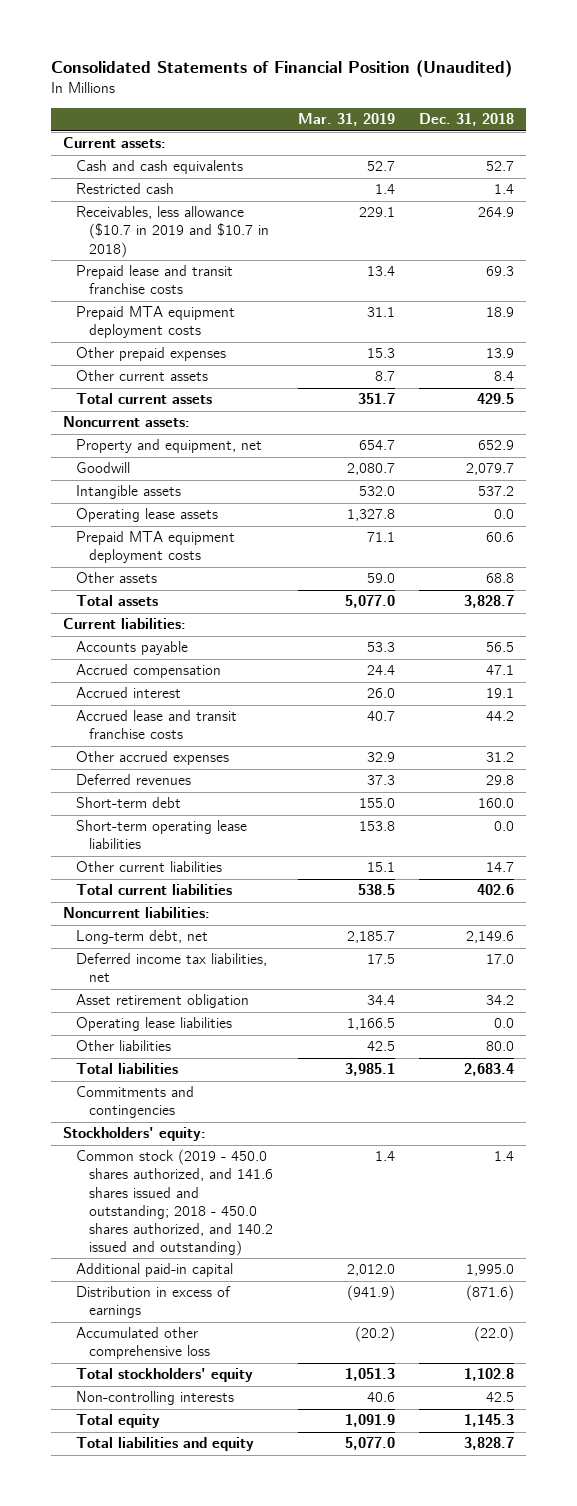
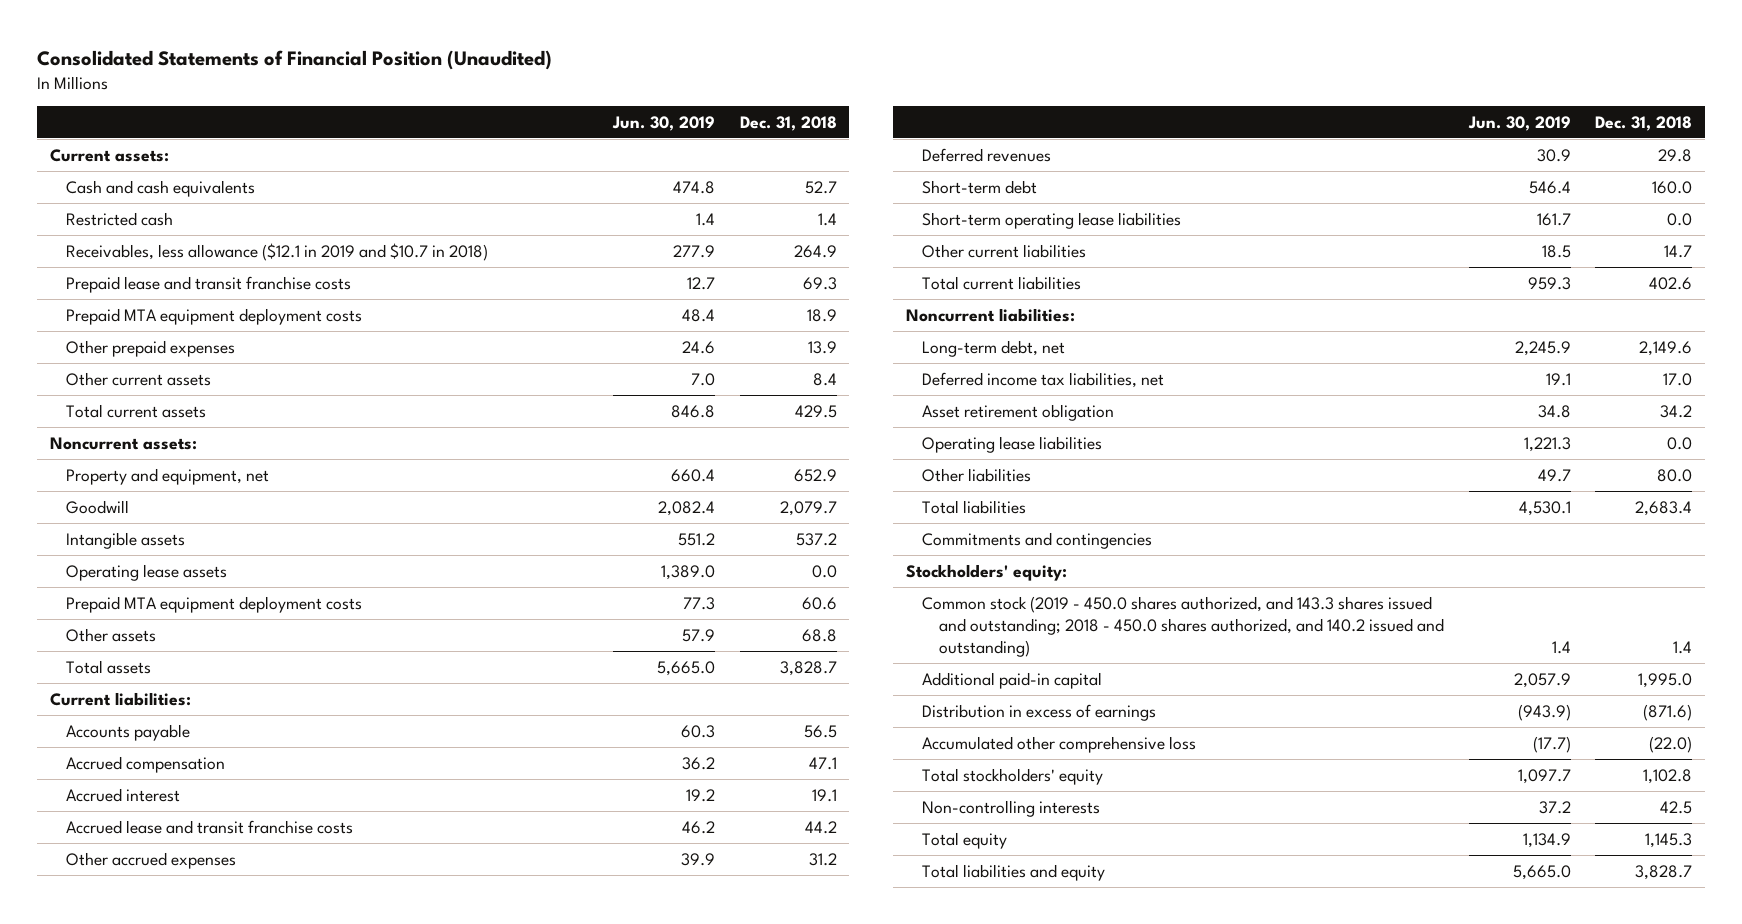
[297,113,395,127] Mar. 31, 2019 -> none
none -> [611,115,715,131] Jun. 30, 2019
[76,206,270,258] Receivables, less allowance ($10.7 in 2019 and $10.7 in 2018) -> [66,242,489,261] Receivables, less allowance ($12.1 in 2019 and $10.7 in 2018)
[76,1149,274,1256] Common stock (2019 - 450.0 shares authorized, and 141.6 shares issued and outstanding; 2018 - 450.0 shares authorized, and 140.2 issued and outstanding) -> [922,595,1444,657] Common stock (2019 - 450.0 shares authorized, and 143.3 shares issued and outstanding; 2018 - 450.0 shares authorized, and 140.2 issued and outstanding)

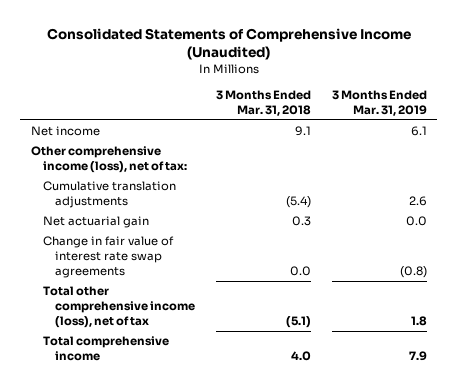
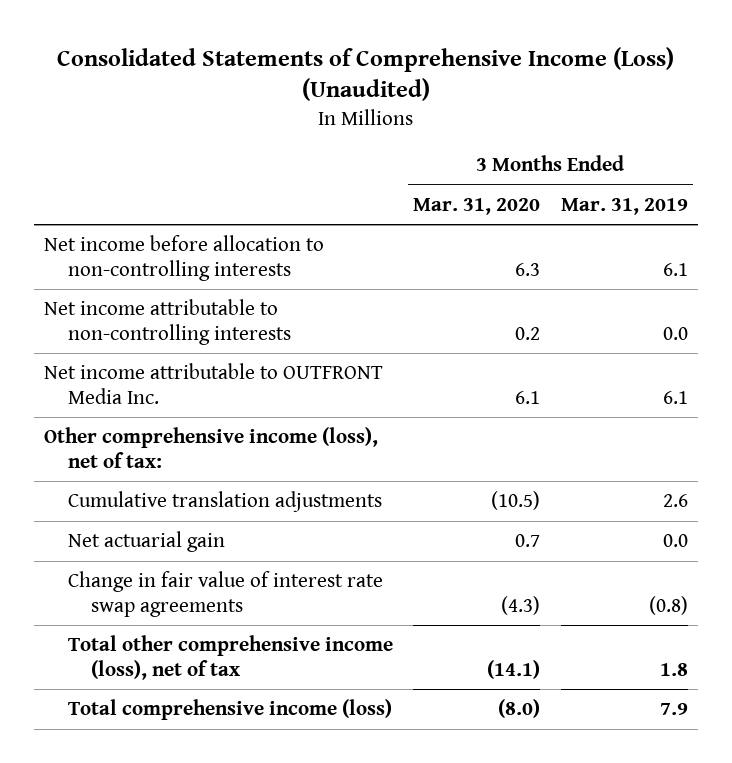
[46,27,411,60] Consolidated Statements of Comprehensive Income (Unaudited) -> [56,46,674,102] Consolidated Statements of Comprehensive Income (Loss) (Unaudited)
[216,89,312,116] 3 Months Ended Mar. 31, 2018 -> none
none -> [413,198,541,216] Mar. 31, 2020
none -> [44,235,325,281] Net income before allocation to non-controlling interests
none -> [44,299,291,345] Net income attributable to non-controlling interests
[30,126,100,137] Net income -> [44,363,384,404] Net income attributable to OUTFRONT Media Inc.
[43,336,170,362] Total comprehensive income -> [67,699,392,721] Total comprehensive income (loss)

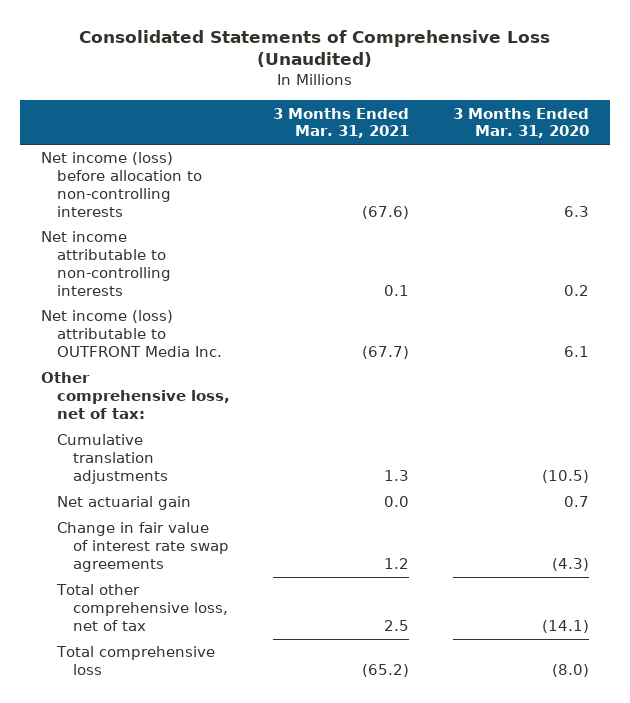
[56,46,674,102] Consolidated Statements of Comprehensive Income (Loss) (Unaudited) -> [78,29,550,68] Consolidated Statements of Comprehensive Loss (Unaudited)
[560,198,688,216] Mar. 31, 2019 -> none
none -> [273,107,410,139] 3 Months Ended Mar. 31, 2021
[44,235,325,281] Net income before allocation to non-controlling interests -> [41,152,203,217] Net income (loss) before allocation to non-controlling interests
[44,363,384,404] Net income attributable to OUTFRONT Media Inc. -> [41,310,223,358] Net income (loss) attributable to OUTFRONT Media Inc.
[44,427,379,468] Other comprehensive income (loss), net of tax: -> [41,372,231,420] Other comprehensive loss, net of tax:
[67,635,393,680] Total other comprehensive income (loss), net of tax -> [56,584,229,632] Total other comprehensive loss, net of tax
[67,699,392,721] Total comprehensive income (loss) -> [56,646,216,676] Total comprehensive loss

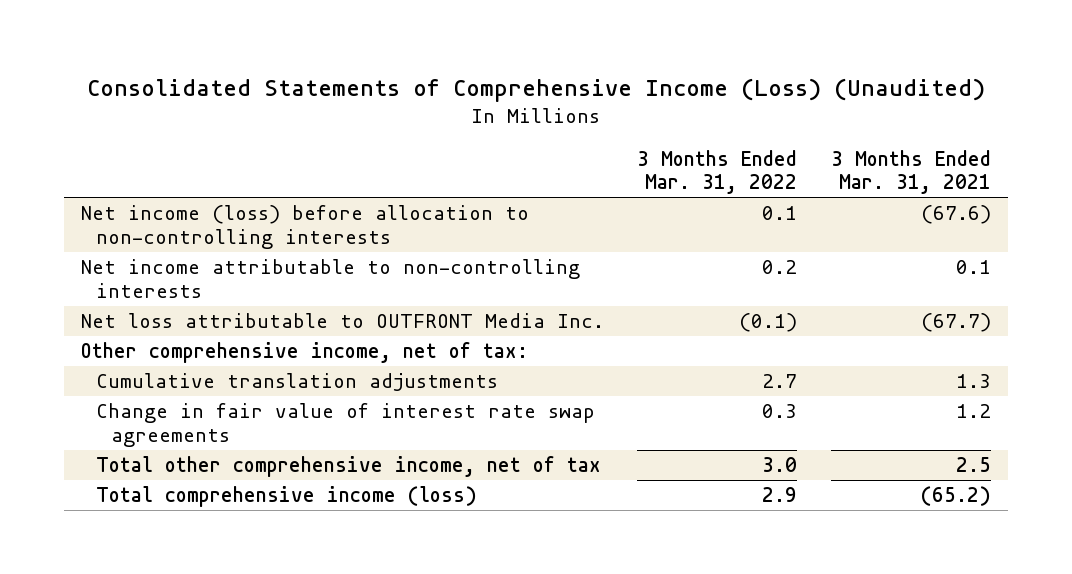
[78,29,550,68] Consolidated Statements of Comprehensive Loss (Unaudited) -> [86,77,985,102] Consolidated Statements of Comprehensive Income (Loss) (Unaudited)
[452,107,589,139] 3 Months Ended Mar. 31, 2020 -> none
none -> [637,149,798,195] 3 Months Ended Mar. 31, 2022
[41,310,223,358] Net income (loss) attributable to OUTFRONT Media Inc. -> [80,313,604,329] Net loss attributable to OUTFRONT Media Inc.
[41,372,231,420] Other comprehensive loss, net of tax: -> [80,342,528,364] Other comprehensive income, net of tax:
[57,496,192,511] Net actuarial gain -> none
[56,584,229,632] Total other comprehensive loss, net of tax -> [95,456,601,478] Total other comprehensive income, net of tax
[56,646,216,676] Total comprehensive loss -> [95,486,477,508] Total comprehensive income (loss)

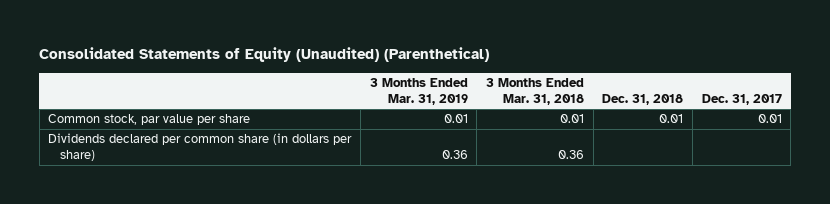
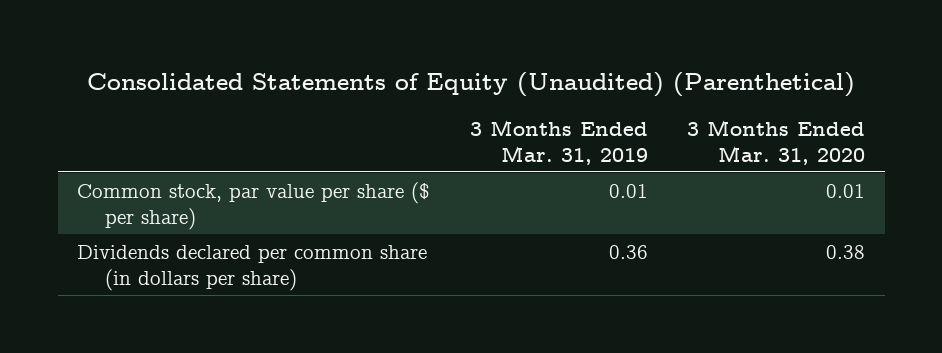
[486,77,585,105] 3 Months Ended Mar. 31, 2018 -> none
[602,93,684,105] Dec. 31, 2018 -> none
[701,93,782,105] Dec. 31, 2017 -> none
none -> [687,119,866,165] 3 Months Ended Mar. 31, 2020
[48,114,251,126] Common stock, par value per share -> [77,181,431,230] Common stock, par value per share ($ per share)

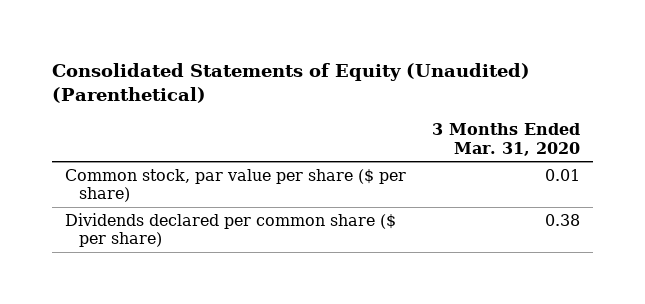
[469,119,648,165] 3 Months Ended Mar. 31, 2019 -> none
[77,244,428,291] Dividends declared per common share (in dollars per share) -> [65,212,397,248] Dividends declared per common share ($ per share)

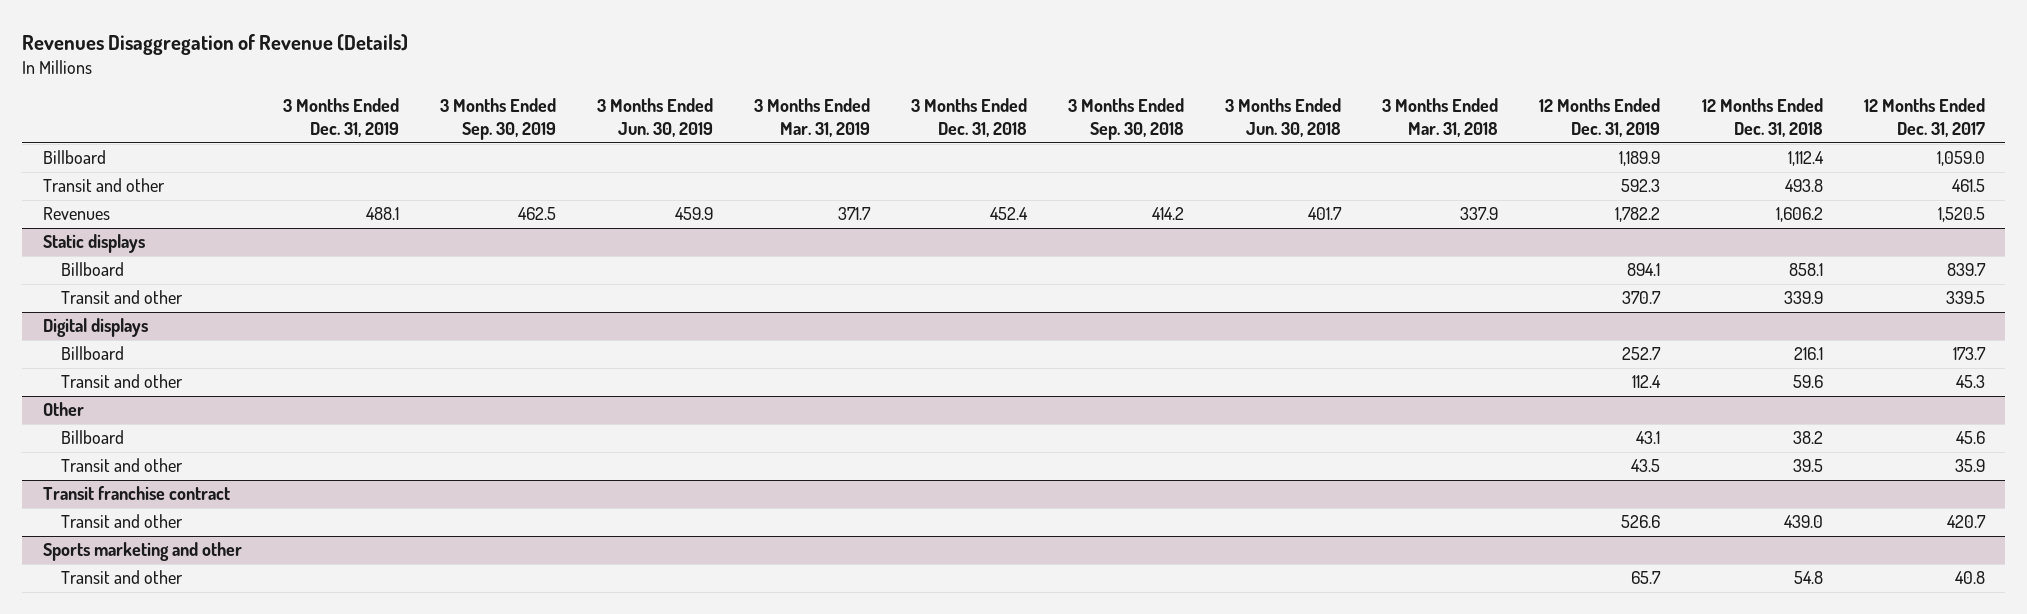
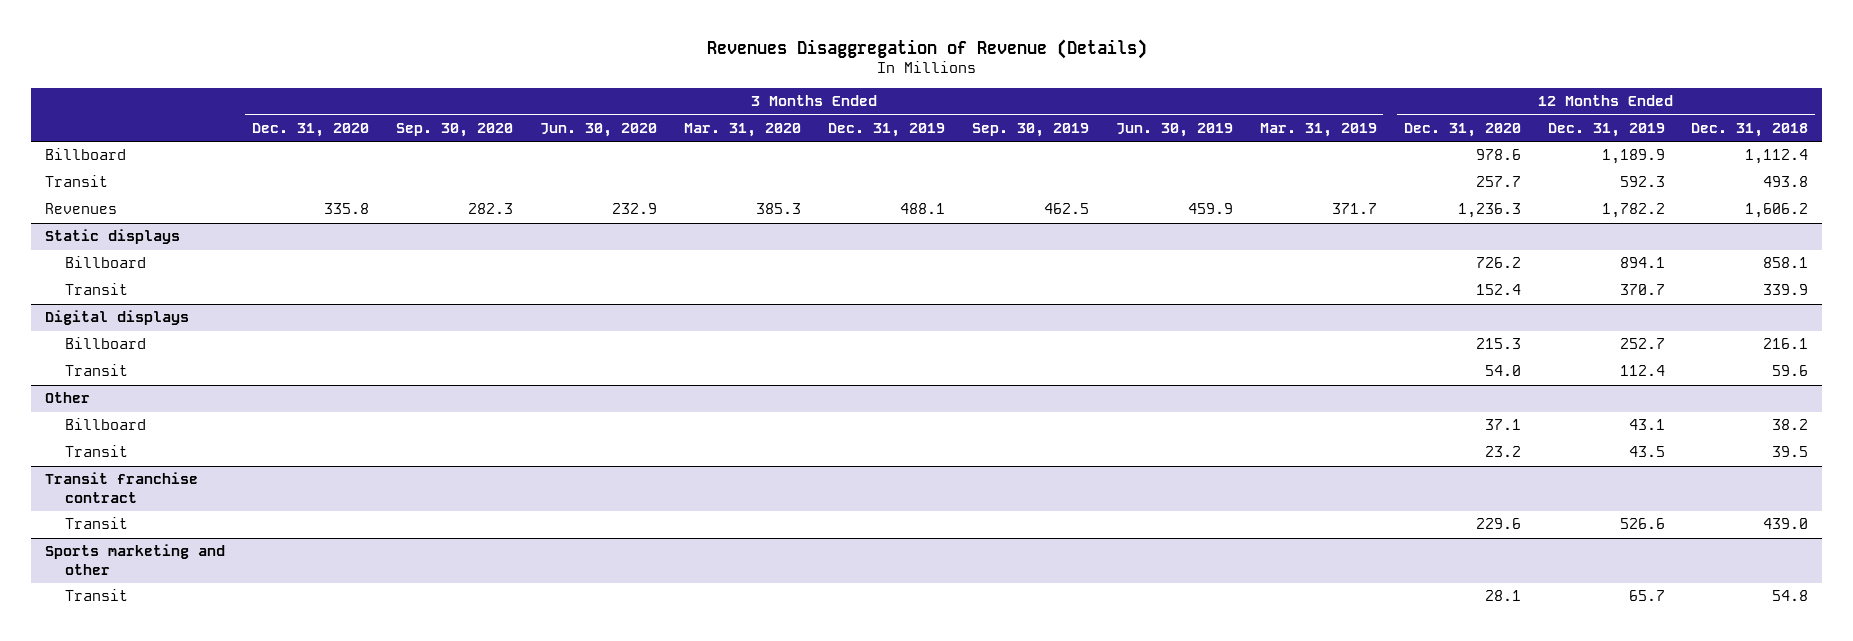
[911,98,1028,138] 3 Months Ended Dec. 31, 2018 -> none
[1068,98,1185,141] 3 Months Ended Sep. 30, 2018 -> none
[1225,98,1342,138] 3 Months Ended Jun. 30, 2018 -> none
[1382,98,1499,138] 3 Months Ended Mar. 31, 2018 -> none
[1863,98,1985,138] 12 Months Ended Dec. 31, 2017 -> none
none -> [251,123,369,138] Dec. 31, 2020
none -> [395,123,513,138] Sep. 30, 2020
none -> [539,123,657,138] Jun. 30, 2020
none -> [683,123,801,138] Mar. 31, 2020
none -> [1403,123,1521,138] Dec. 31, 2020
[42,178,165,193] Transit and other -> [44,175,108,188] Transit
[61,290,184,305] Transit and other -> [64,283,128,296] Transit
[61,374,184,389] Transit and other -> [64,364,128,377] Transit
[61,458,184,473] Transit and other -> [64,445,128,458] Transit
[61,514,184,529] Transit and other -> [64,517,128,530] Transit
[61,570,184,585] Transit and other -> [64,589,128,602] Transit

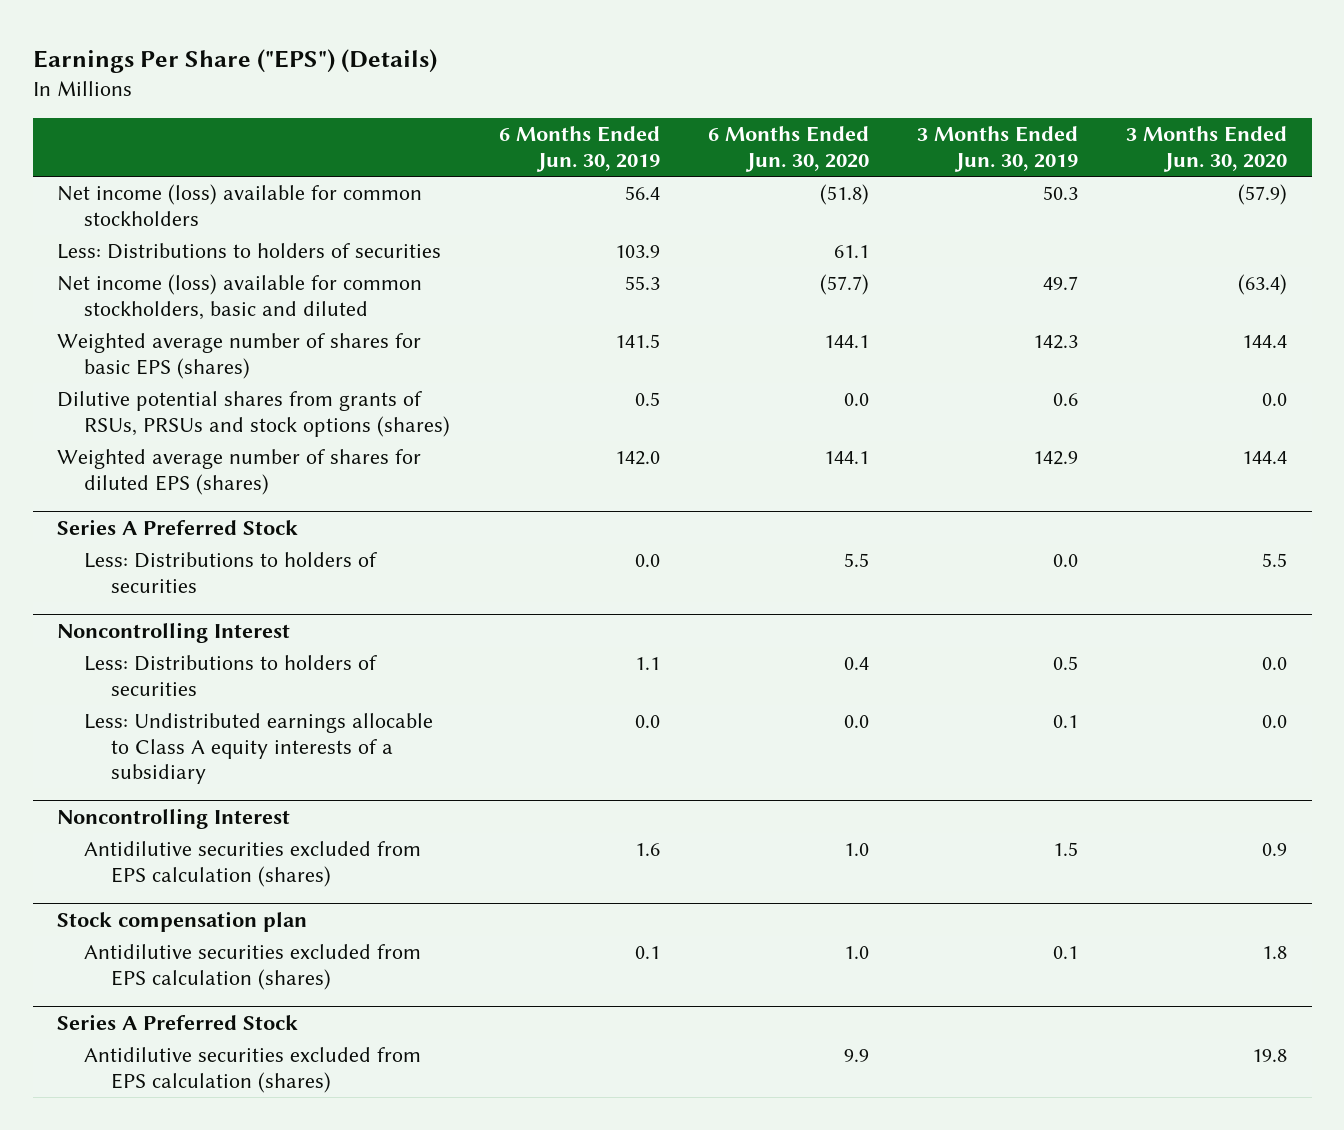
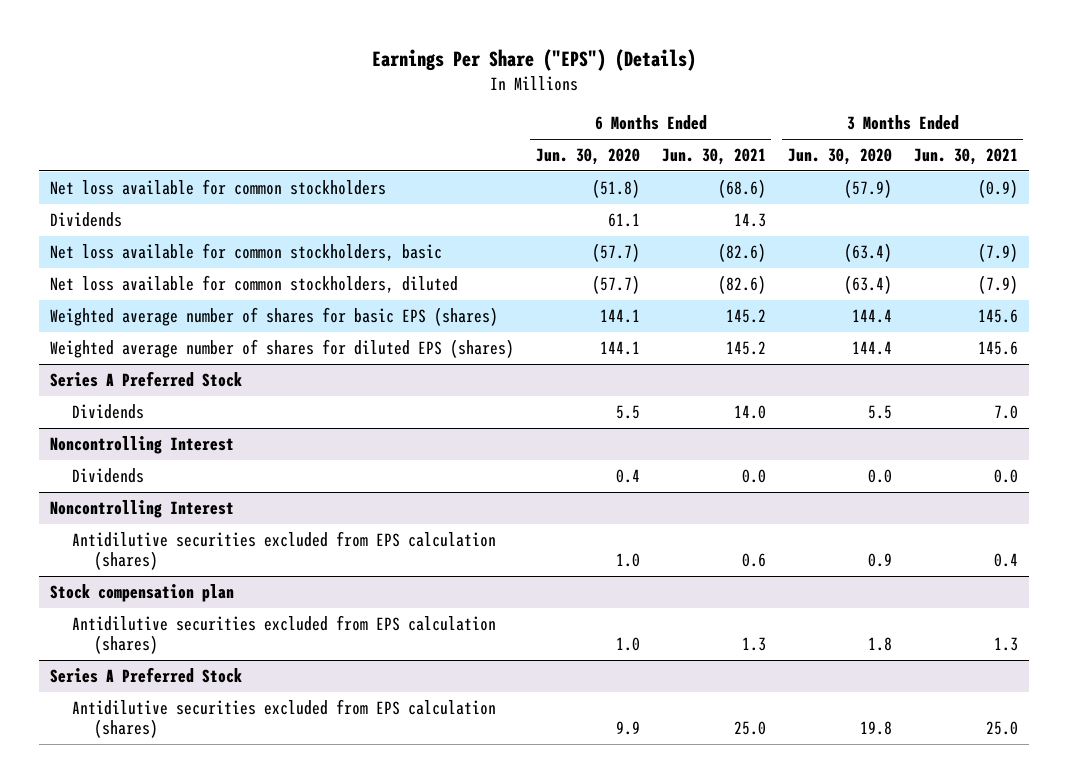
[498,126,660,173] 6 Months Ended Jun. 30, 2019 -> none
[917,126,1079,173] 3 Months Ended Jun. 30, 2019 -> none
none -> [661,148,766,166] Jun. 30, 2021
none -> [913,148,1018,166] Jun. 30, 2021
[57,184,423,226] Net income (loss) available for common stockholders -> [49,179,386,196] Net loss available for common stockholders
[57,243,442,260] Less: Distributions to holders of securities -> [49,212,122,228] Dividends
[57,274,423,320] Net income (loss) available for common stockholders, basic and diluted -> [49,243,442,262] Net loss available for common stockholders, basic
none -> [49,275,458,294] Net loss available for common stockholders, diluted
[57,391,451,437] Dilutive potential shares from grants of RSUs, PRSUs and stock options (shares) -> none
[84,552,378,593] Less: Distributions to holders of securities -> [71,404,144,420] Dividends
[84,713,434,785] Less: Undistributed earnings allocable to Class A equity interests of a subsidiary -> none
[84,655,378,696] Less: Distributions to holders of securities -> [71,468,144,484] Dividends

